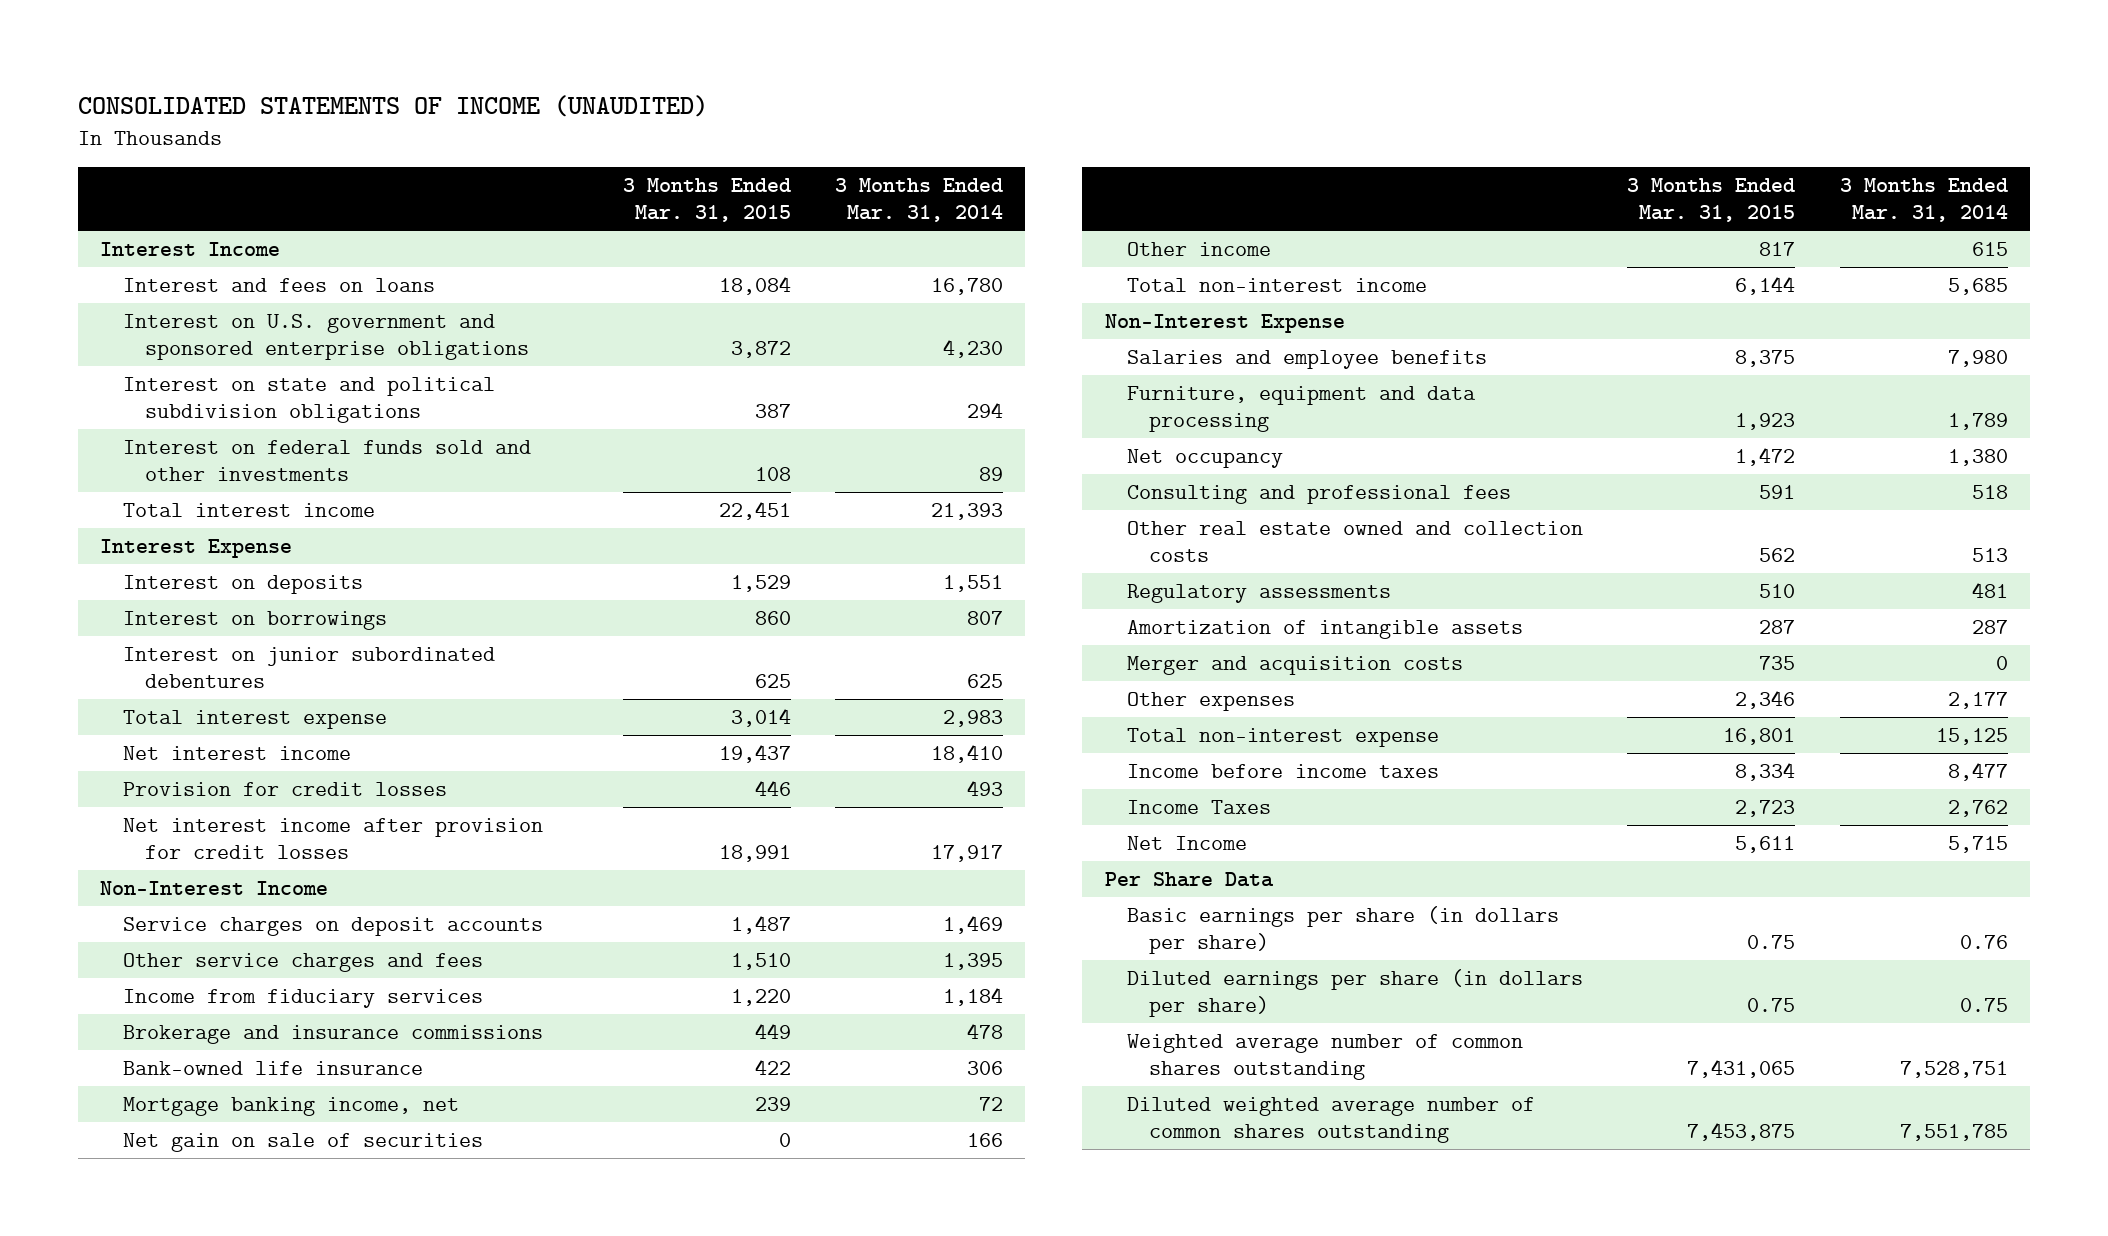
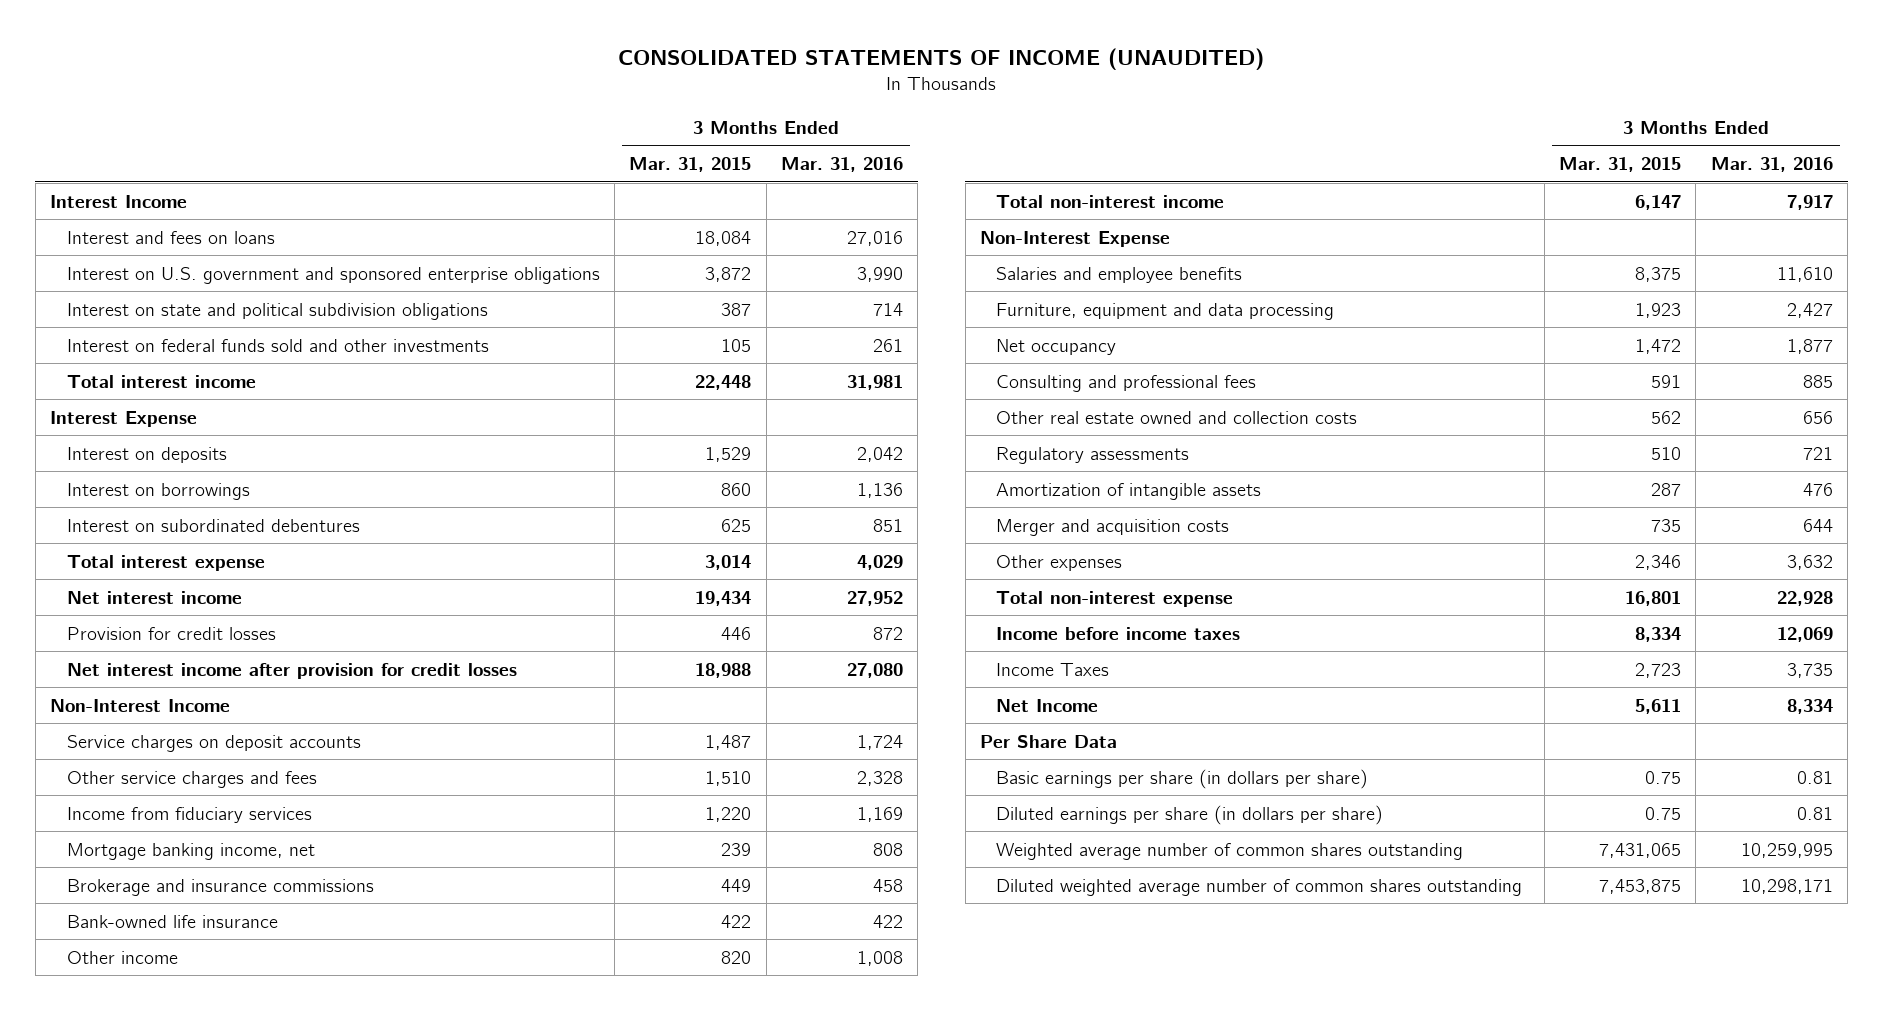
[835,178,1004,223] 3 Months Ended Mar. 31, 2014 -> none
none -> [781,157,904,173] Mar. 31, 2016
[754,466,791,481] 108 -> [721,338,752,352] 105
[718,500,791,520] 22,451 -> [695,374,752,390] 22,448
[122,646,495,688] Interest on junior subordinated debentures -> [66,518,360,532] Interest on subordinated debentures
[718,743,791,763] 19,437 -> [695,590,752,606] 19,434
[718,844,791,862] 18,991 -> [695,662,752,678] 18,988
[122,1096,459,1116] Mortgage banking income, net -> [66,842,315,860] Mortgage banking income, net
[122,1132,483,1152] Net gain on sale of securities -> none
[1759,241,1796,256] 817 -> [721,950,752,964] 820
[1735,275,1796,295] 6,144 -> [1635,194,1682,210] 6,147

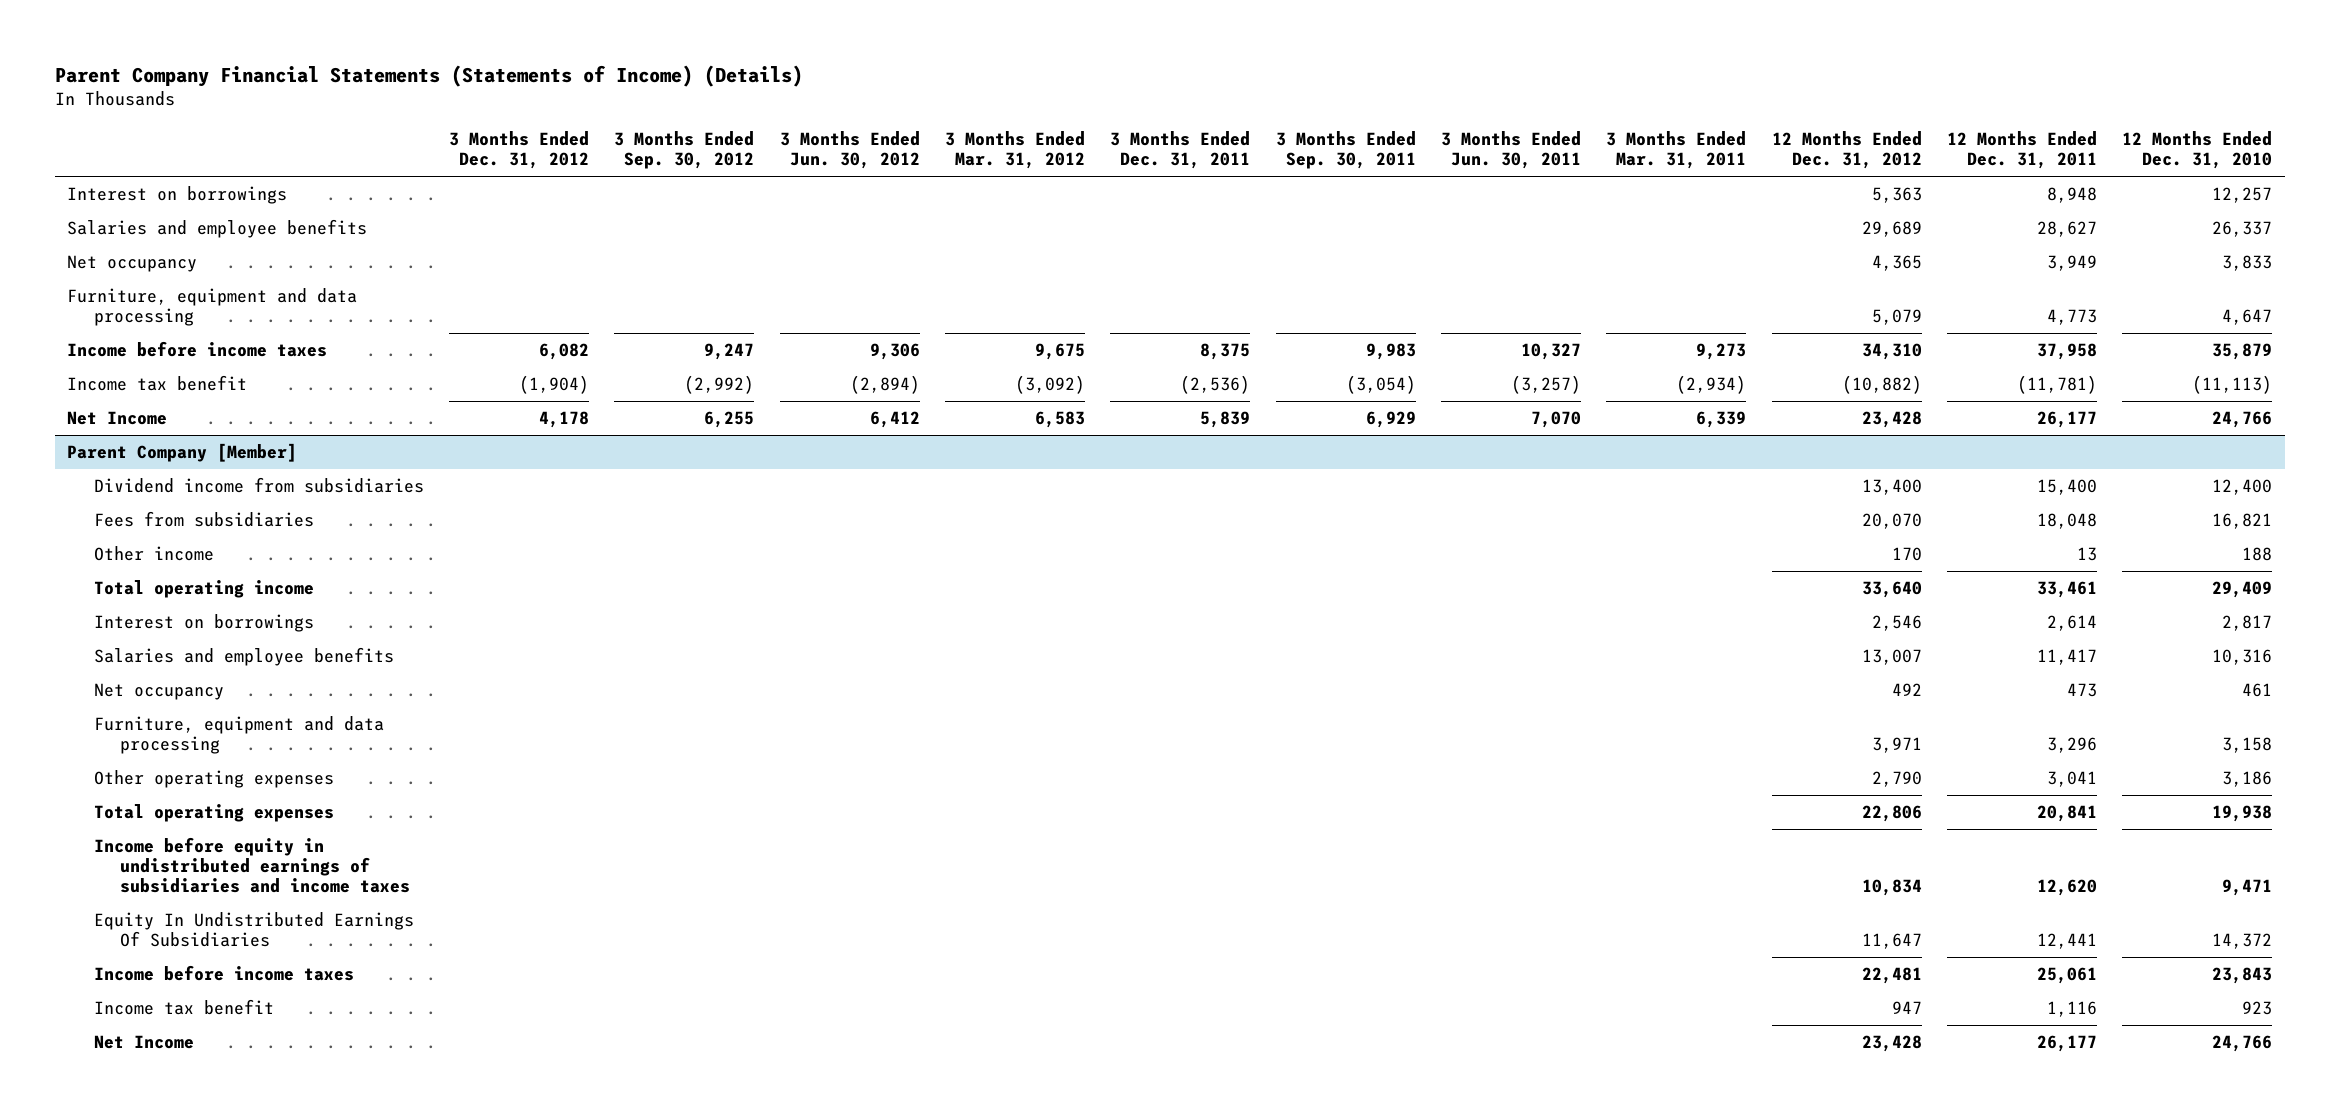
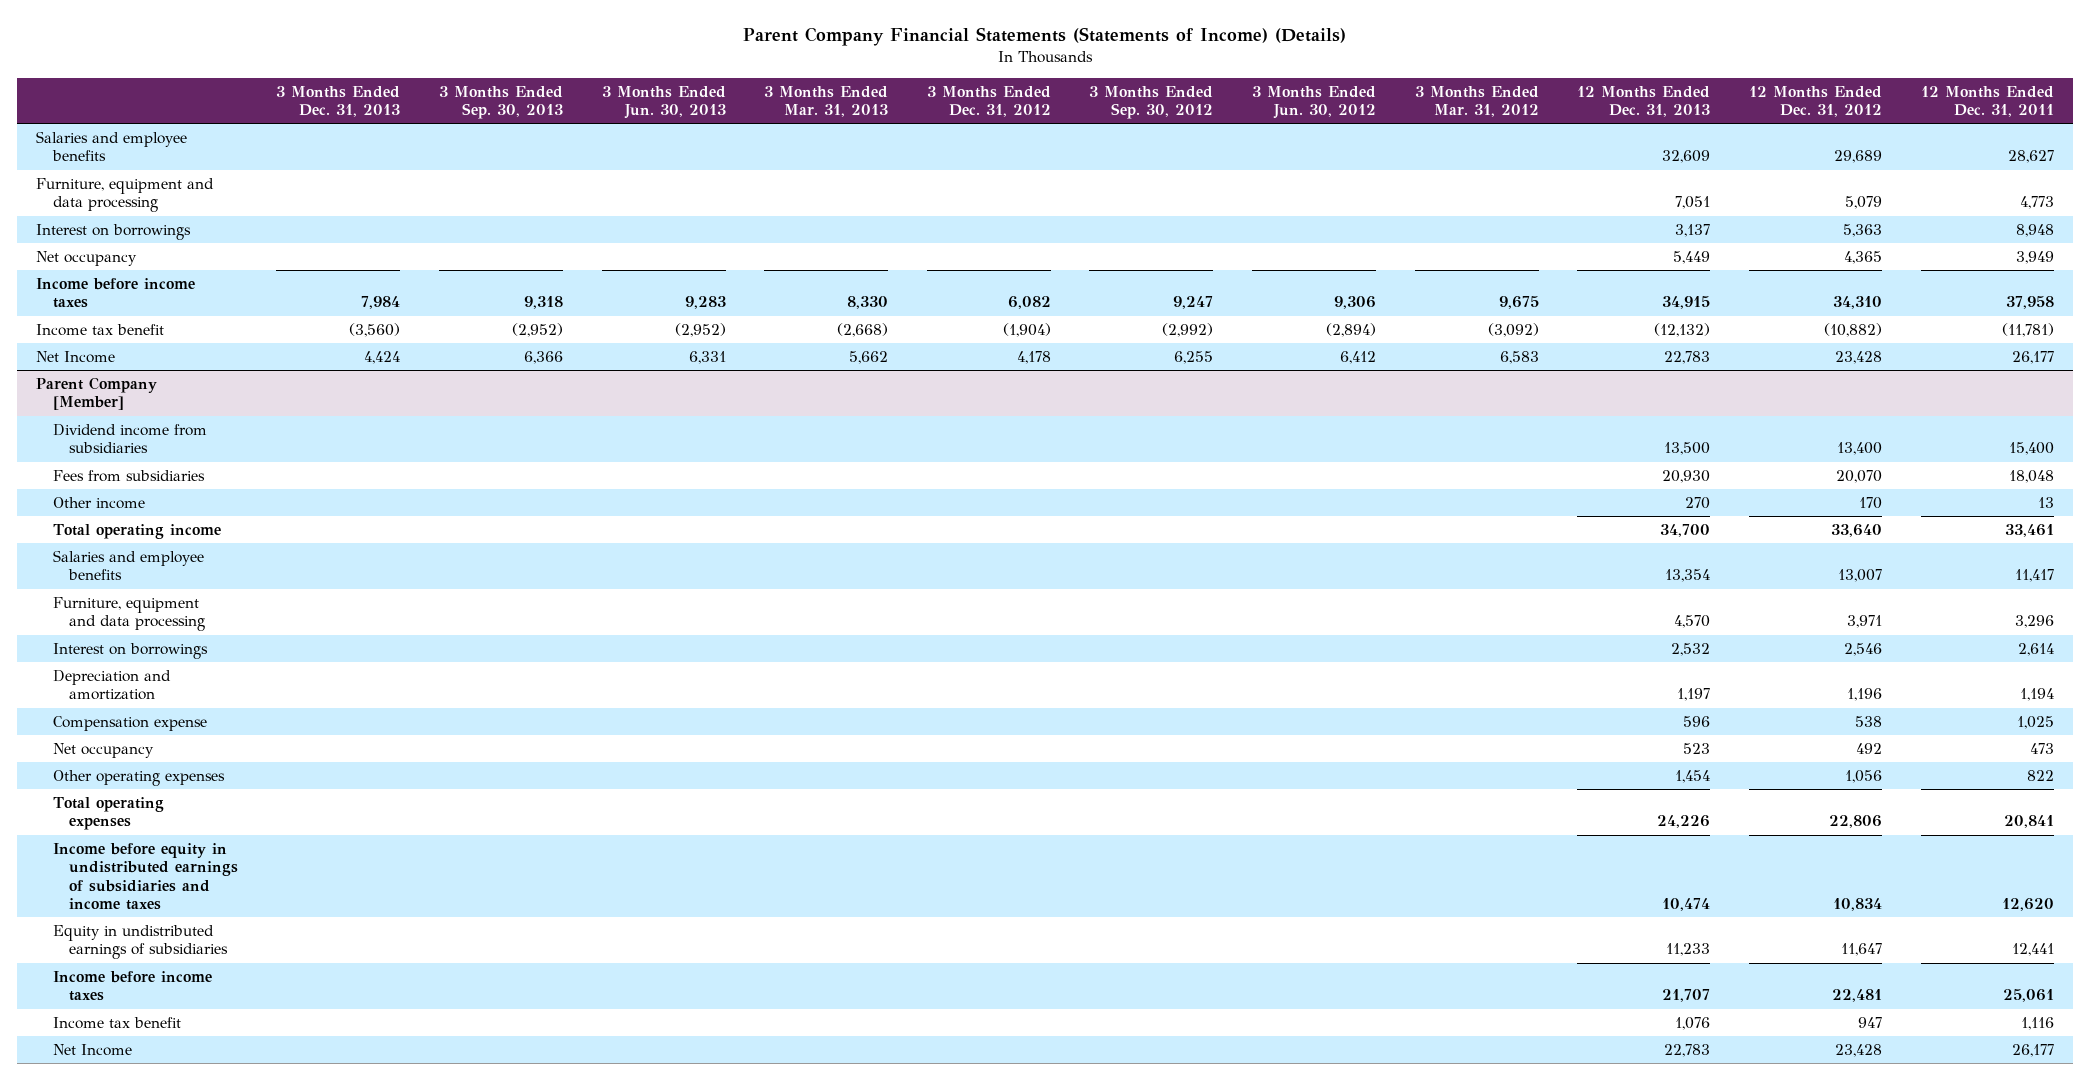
[1110,131,1251,170] 3 Months Ended Dec. 31, 2011 -> none
[1275,131,1416,170] 3 Months Ended Sep. 30, 2011 -> none
[1441,131,1582,170] 3 Months Ended Jun. 30, 2011 -> none
[1606,131,1747,170] 3 Months Ended Mar. 31, 2011 -> none
[2122,131,2273,170] 12 Months Ended Dec. 31, 2010 -> none
none -> [276,85,401,118] 3 Months Ended Dec. 31, 2013
none -> [439,85,564,120] 3 Months Ended Sep. 30, 2013
none -> [601,85,726,120] 3 Months Ended Jun. 30, 2013
none -> [764,85,889,118] 3 Months Ended Mar. 31, 2013
none -> [1577,85,1711,118] 12 Months Ended Dec. 31, 2013
[67,185,288,204] Interest on borrowings -> [36,224,192,241] Interest on borrowings
[67,254,198,272] Net occupancy -> [36,251,138,267] Net occupancy
[93,613,314,632] Interest on borrowings -> [52,643,208,660] Interest on borrowings
none -> [52,670,171,701] Depreciation and amortization
none -> [52,716,207,732] Compensation expense
[93,682,224,700] Net occupancy -> [52,743,154,759] Net occupancy
[1871,770,1922,787] 2,790 -> [1844,770,1882,784] 1,056
[2047,770,2098,787] 3,041 -> [2026,770,2054,782] 822
[93,911,414,948] Equity In Undistributed Earnings Of Subsidiaries -> [52,925,228,960] Equity in undistributed earnings of subsidiaries

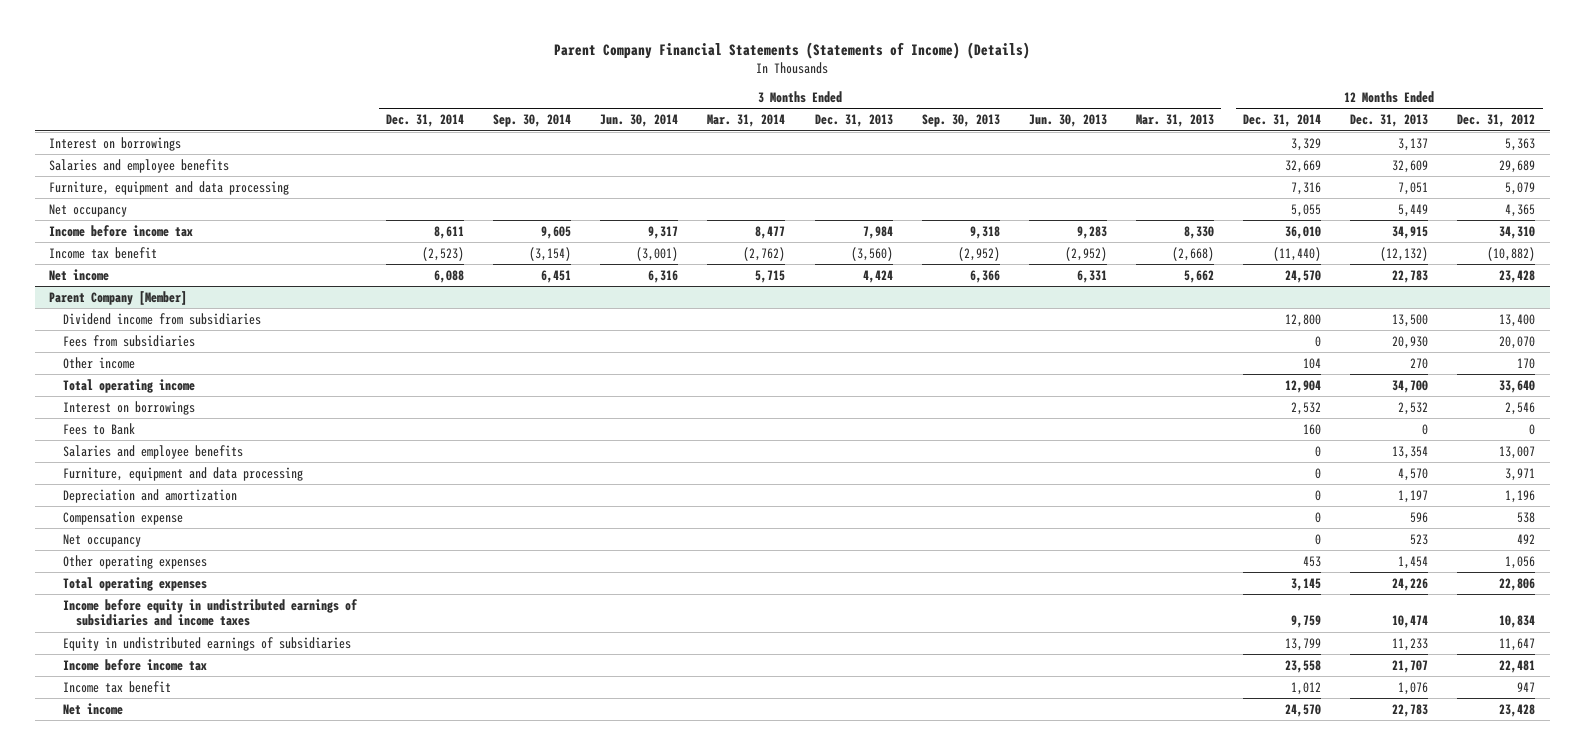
[926,85,1051,118] 3 Months Ended Dec. 31, 2012 -> none
[1089,85,1214,120] 3 Months Ended Sep. 30, 2012 -> none
[1252,85,1377,120] 3 Months Ended Jun. 30, 2012 -> none
[1414,85,1539,118] 3 Months Ended Mar. 31, 2012 -> none
[1920,85,2054,118] 12 Months Ended Dec. 31, 2011 -> none
none -> [386,114,465,128] Dec. 31, 2014
none -> [493,114,572,128] Sep. 30, 2014
none -> [600,114,679,128] Jun. 30, 2014
none -> [707,114,786,128] Mar. 31, 2014
none -> [1242,114,1321,128] Dec. 31, 2014
[36,224,192,241] Interest on borrowings -> [49,136,182,151] Interest on borrowings
[36,278,196,309] Income before income taxes -> [49,224,194,237] Income before income tax
[36,351,116,364] Net Income -> [49,268,110,281] Net income
[52,643,208,660] Interest on borrowings -> [62,400,195,415] Interest on borrowings
none -> [62,422,135,435] Fees to Bank
[52,971,212,1002] Income before income taxes -> [62,658,207,671] Income before income tax
[52,1044,132,1057] Net Income -> [62,702,123,715] Net income

